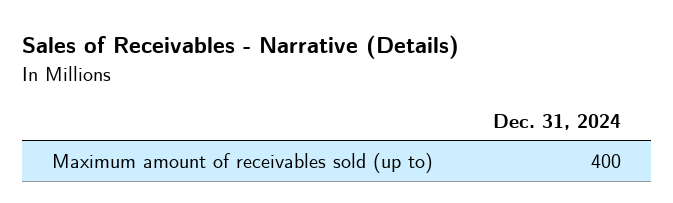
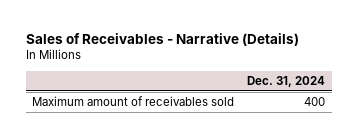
[52,152,434,173] Maximum amount of receivables sold (up to) -> [32,96,235,107] Maximum amount of receivables sold

